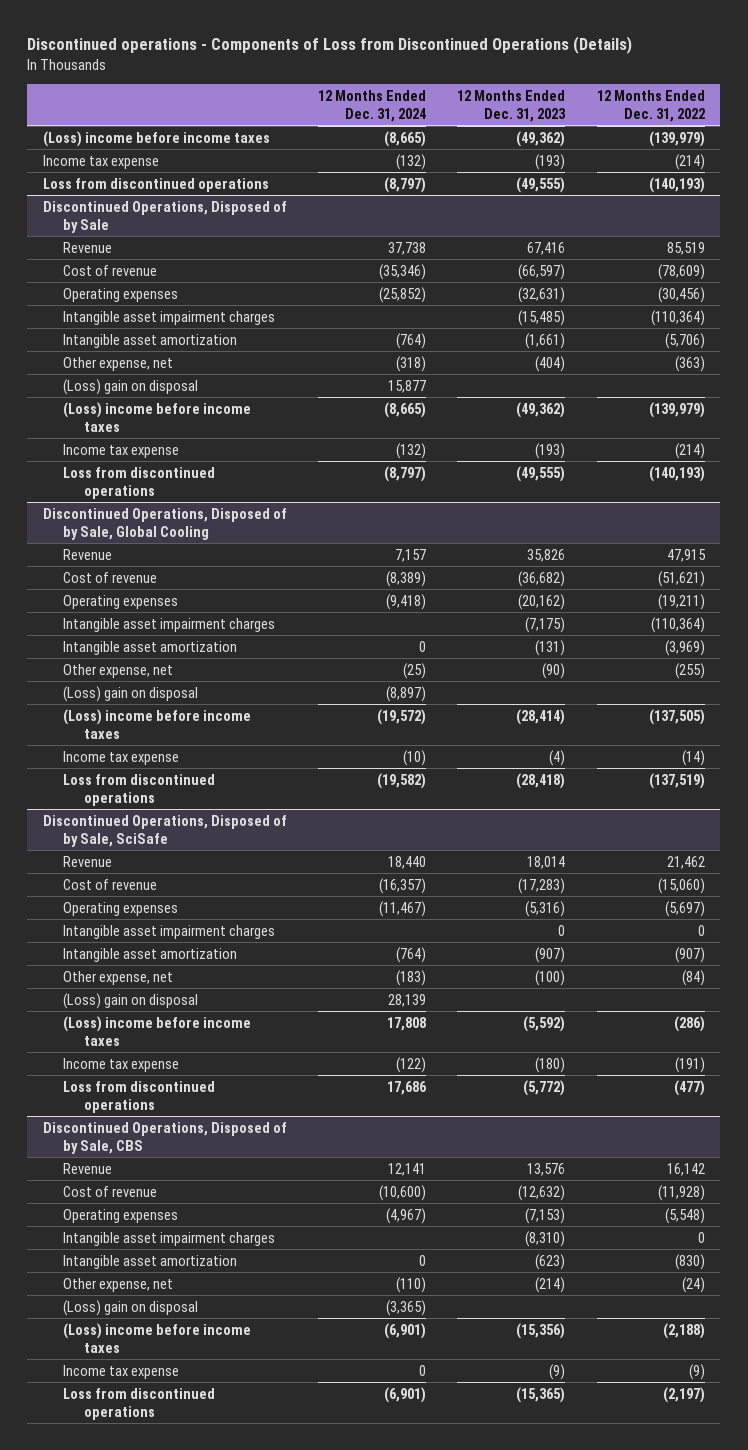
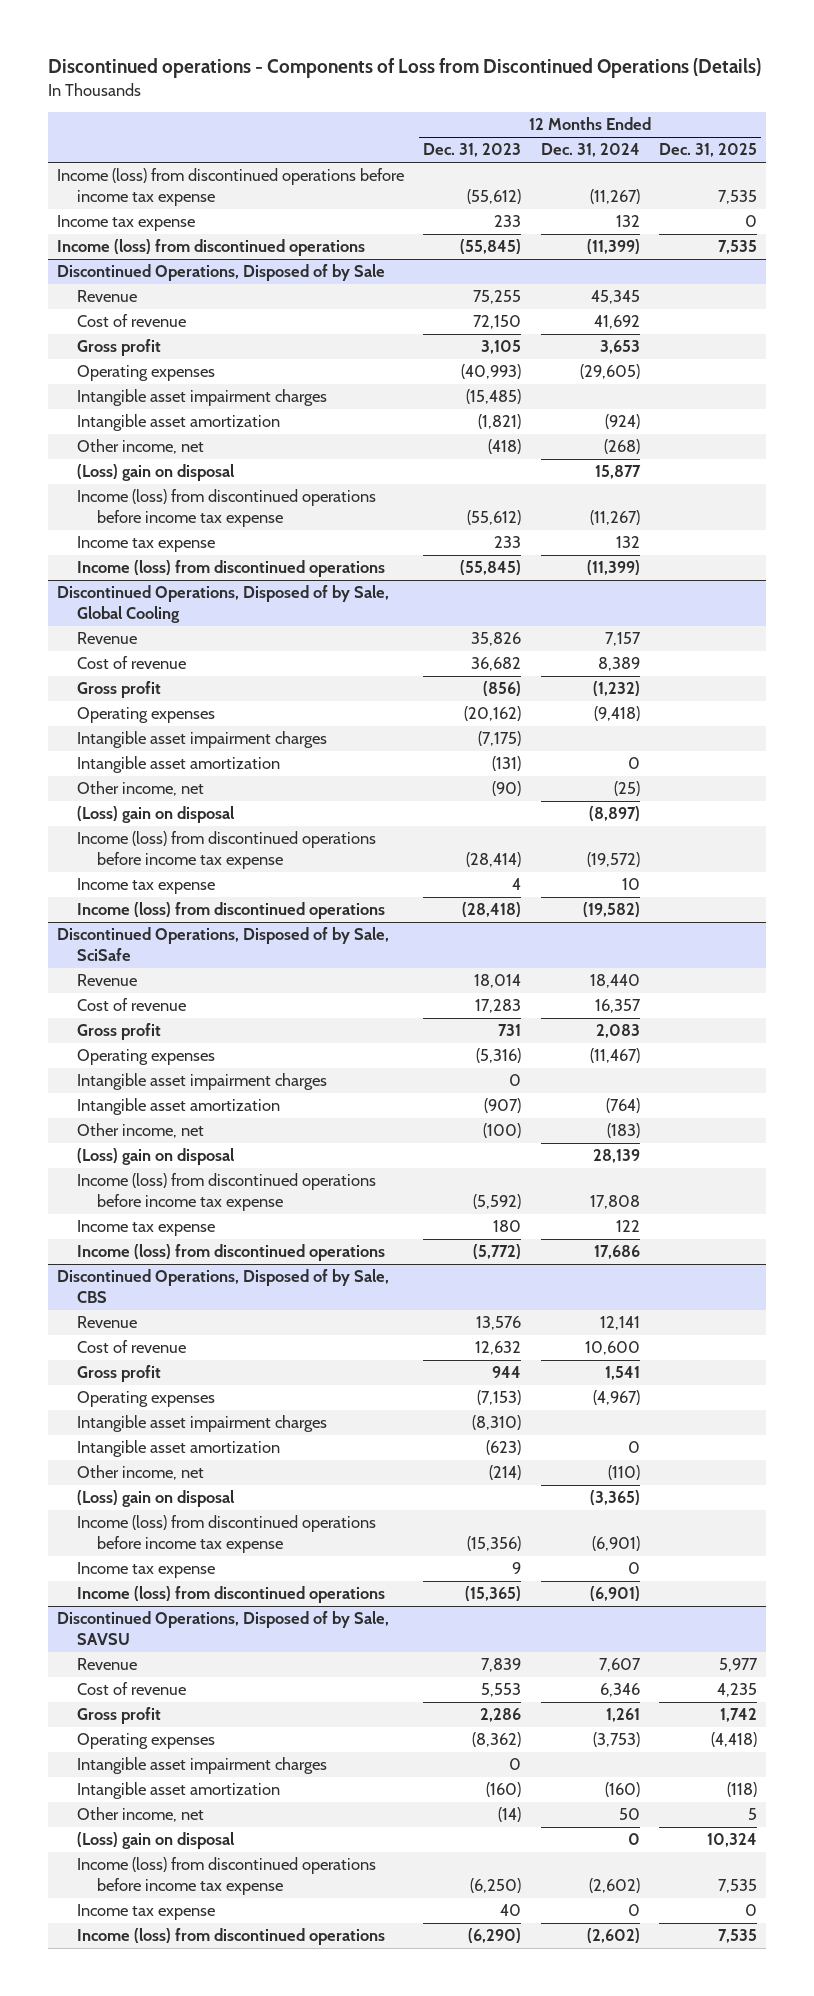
[596,89,705,122] 12 Months Ended Dec. 31, 2022 -> none
none -> [658,143,757,158] Dec. 31, 2025
[43,130,271,147] (Loss) income before income taxes -> [57,168,405,206] Income (loss) from discontinued operations before income tax expense
[384,130,427,147] (8,665) -> [589,188,640,204] (11,267)
[516,130,566,147] (49,362) -> [467,188,522,204] (55,612)
[396,153,427,170] (132) -> [615,215,640,228] 132
[535,153,566,170] (193) -> [494,215,522,228] 233
[43,177,270,192] Loss from discontinued operations -> [57,239,366,257] Income (loss) from discontinued operations
[384,176,427,193] (8,797) -> [586,239,640,255] (11,399)
[516,176,566,193] (49,555) -> [460,239,522,255] (55,845)
[388,241,427,255] 37,738 -> [590,290,640,305] 45,345
[527,241,566,255] 67,416 -> [473,290,522,305] 75,255
[379,263,427,280] (35,346) -> [593,315,640,330] 41,692
[518,263,566,280] (66,597) -> [473,315,522,330] 72,150
none -> [77,339,162,357] Gross profit
[379,286,427,303] (25,852) -> [579,364,640,380] (29,605)
[518,286,566,303] (32,631) -> [461,364,522,380] (40,993)
[396,332,427,349] (764) -> [604,414,640,430] (924)
[525,332,566,349] (1,661) -> [478,414,522,430] (1,821)
[63,356,174,371] Other expense, net -> [77,439,205,455] Other income, net
[396,355,427,372] (318) -> [603,439,640,455] (268)
[535,355,566,372] (404) -> [488,439,522,455] (418)
[63,401,252,432] (Loss) income before income taxes -> [77,489,377,527] Income (loss) from discontinued operations before income tax expense
[384,401,427,418] (8,665) -> [589,509,640,525] (11,267)
[516,401,566,418] (49,362) -> [467,509,522,525] (55,612)
[396,442,427,459] (132) -> [615,536,640,549] 132
[535,442,566,459] (193) -> [494,536,522,549] 233
[63,466,216,499] Loss from discontinued operations -> [77,560,386,578] Income (loss) from discontinued operations
[384,465,427,482] (8,797) -> [586,560,640,576] (11,399)
[516,465,566,482] (49,555) -> [460,560,522,576] (55,845)
[386,570,427,587] (8,389) -> [597,657,640,672] 8,389
[518,570,566,587] (36,682) -> [471,657,522,672] 36,682
none -> [77,681,162,699] Gross profit
[63,663,174,678] Other expense, net -> [77,781,205,797] Other income, net
[63,708,252,739] (Loss) income before income taxes -> [77,831,377,869] Income (loss) from discontinued operations before income tax expense
[403,749,427,766] (10) -> [621,878,640,891] 10
[549,749,566,766] (4) -> [512,878,522,891] 4
[63,773,216,806] Loss from discontinued operations -> [77,902,386,920] Income (loss) from discontinued operations
[379,877,427,894] (16,357) -> [594,999,641,1014] 16,357
[518,877,566,894] (17,283) -> [475,999,522,1014] 17,283
none -> [77,1023,162,1041] Gross profit
[63,970,174,985] Other expense, net -> [77,1123,205,1139] Other income, net
[63,1015,252,1046] (Loss) income before income taxes -> [77,1173,377,1211] Income (loss) from discontinued operations before income tax expense
[396,1056,427,1073] (122) -> [615,1220,640,1233] 122
[535,1056,566,1073] (180) -> [493,1220,522,1233] 180
[63,1080,216,1113] Loss from discontinued operations -> [77,1244,386,1262] Income (loss) from discontinued operations
[379,1184,427,1201] (10,600) -> [584,1341,640,1356] 10,600
[518,1184,566,1201] (12,632) -> [475,1341,522,1356] 12,632
none -> [77,1365,162,1383] Gross profit
[63,1277,174,1292] Other expense, net -> [77,1465,205,1481] Other income, net
[63,1322,252,1353] (Loss) income before income taxes -> [77,1515,377,1553] Income (loss) from discontinued operations before income tax expense
[549,1363,566,1380] (9) -> [512,1562,522,1575] 9
[63,1387,216,1420] Loss from discontinued operations -> [77,1586,386,1604] Income (loss) from discontinued operations
none -> [57,1611,390,1645] Discontinued Operations, Disposed of by Sale, SAVSU
none -> [77,1658,138,1671] Revenue
none -> [77,1682,187,1696] Cost of revenue
none -> [77,1707,162,1725] Gross profit
none -> [77,1733,216,1750] Operating expenses
none -> [77,1757,328,1775] Intangible asset impairment charges
none -> [77,1782,281,1800] Intangible asset amortization
none -> [77,1807,205,1823] Other income, net
none -> [77,1832,235,1850] (Loss) gain on disposal
none -> [77,1857,377,1895] Income (loss) from discontinued operations before income tax expense
none -> [77,1904,216,1921] Income tax expense
none -> [77,1928,386,1946] Income (loss) from discontinued operations

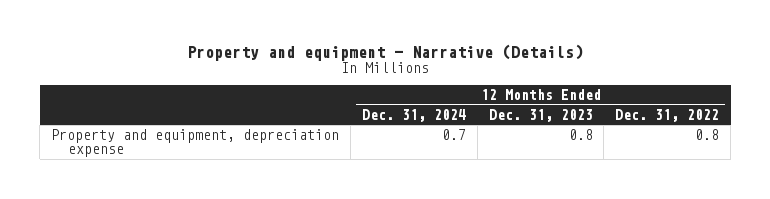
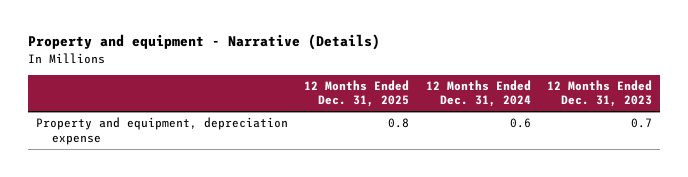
[615,108,720,122] Dec. 31, 2022 -> none
none -> [304,80,410,108] 12 Months Ended Dec. 31, 2025
[441,129,466,141] 0.7 -> [509,118,531,129] 0.6
[568,129,593,141] 0.8 -> [631,118,653,129] 0.7

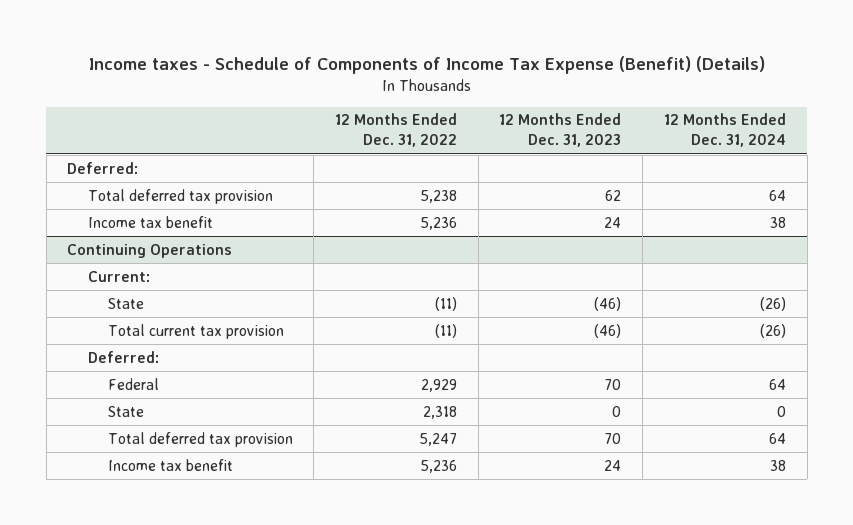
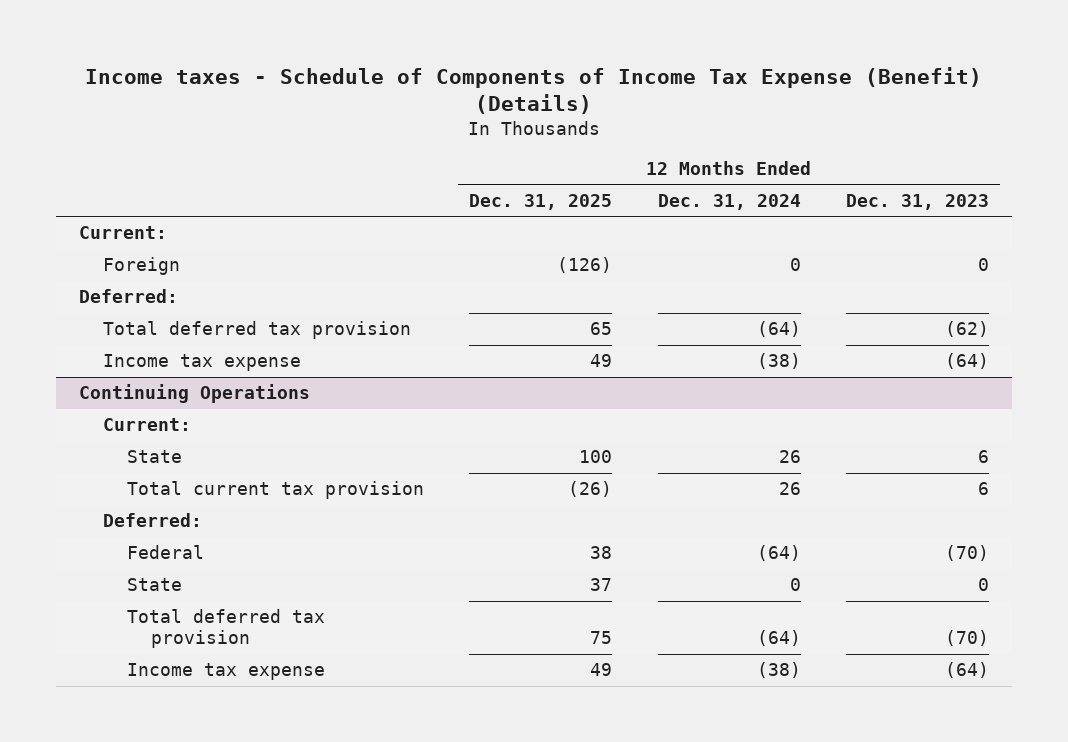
[335,113,458,148] 12 Months Ended Dec. 31, 2022 -> none
none -> [469,194,613,211] Dec. 31, 2025
none -> [78,226,167,240] Current:
none -> [102,257,180,276] Foreign
[605,189,622,201] 62 -> [945,321,990,338] (62)
[768,189,786,201] 64 -> [756,321,801,338] (64)
[87,215,213,228] Income tax benefit -> [102,354,301,372] Income tax expense
[604,216,622,228] 24 -> [945,353,990,370] (64)
[769,216,786,228] 38 -> [756,353,801,370] (38)
[594,296,622,311] (46) -> [978,450,990,464] 6
[759,296,786,311] (26) -> [778,450,801,464] 26
[594,323,622,338] (46) -> [978,482,990,496] 6
[759,323,786,338] (26) -> [778,482,801,496] 26
[604,378,622,390] 70 -> [945,545,990,562] (70)
[768,378,786,390] 64 -> [756,545,801,562] (64)
[604,432,622,444] 70 -> [945,630,990,647] (70)
[768,432,786,444] 64 -> [756,630,801,647] (64)
[107,458,233,471] Income tax benefit -> [126,663,325,681] Income tax expense
[604,459,622,471] 24 -> [945,662,990,679] (64)
[769,459,786,471] 38 -> [756,662,801,679] (38)

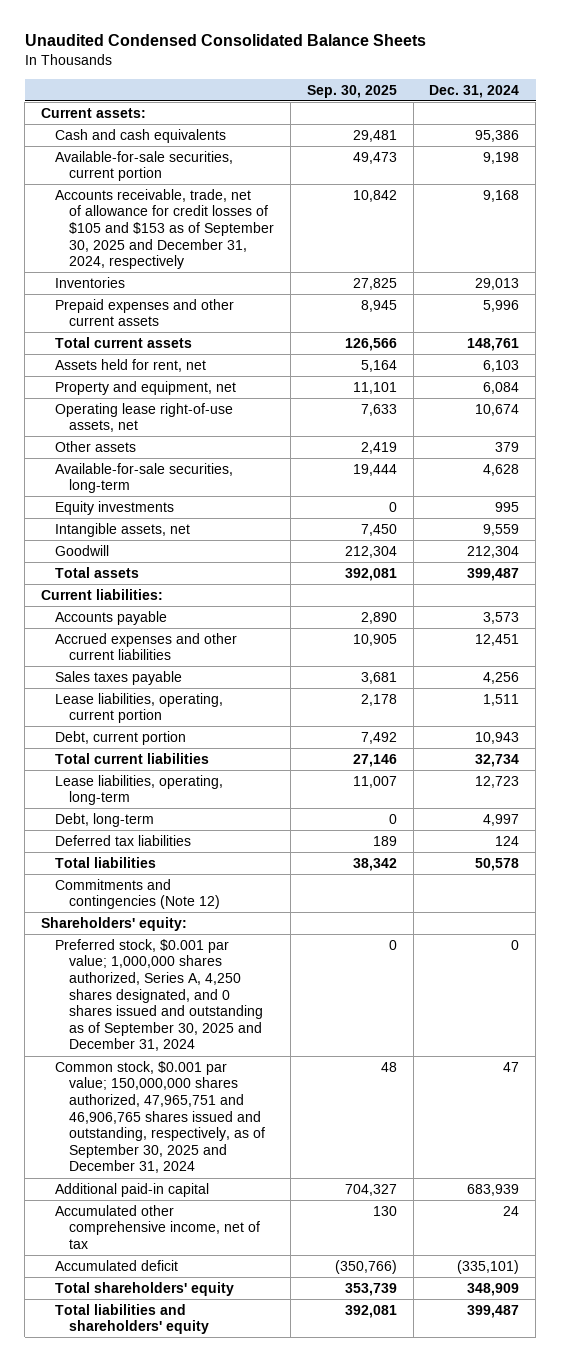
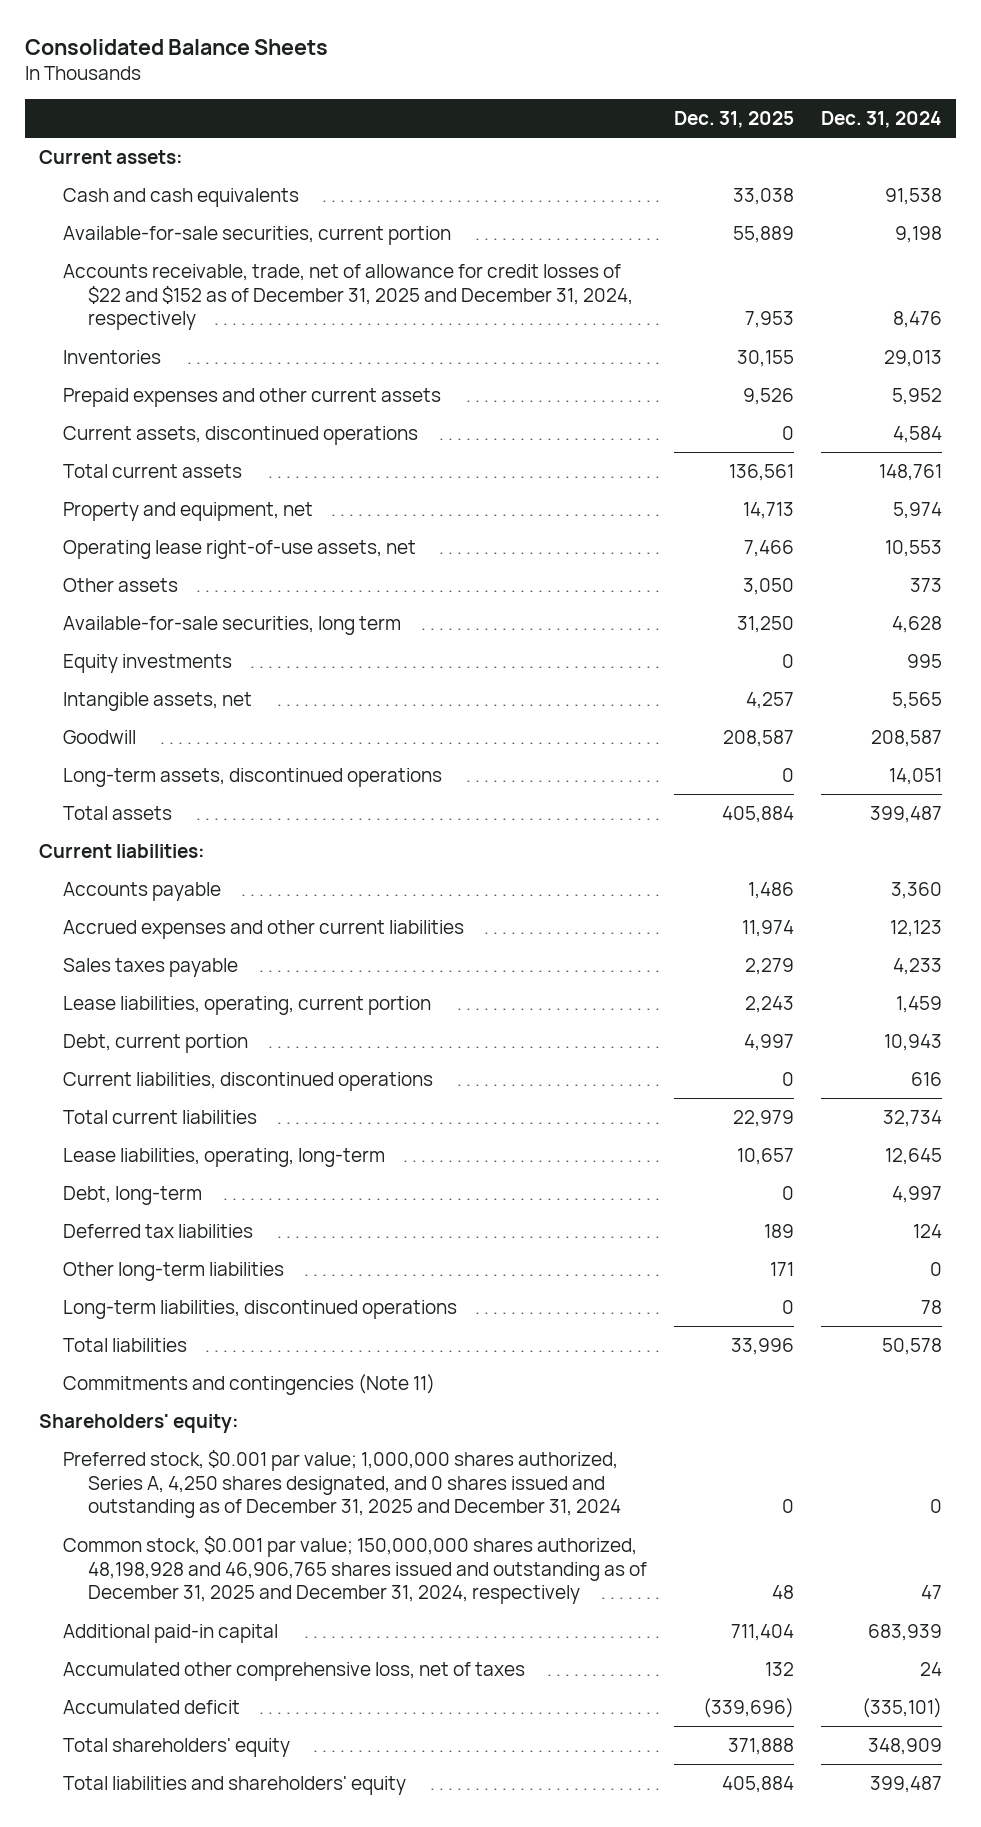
[24,34,426,47] Unaudited Condensed Consolidated Balance Sheets -> [25,38,329,55] Consolidated Balance Sheets
[306,84,397,98] Sep. 30, 2025 -> none
none -> [674,111,795,129] Dec. 31, 2025
[475,129,520,142] 95,386 -> [885,187,943,205] 91,538
[54,188,274,270] Accounts receivable, trade, net of allowance for credit losses of $105 and $153 as of September 30, 2025 and December 31, 2024, respectively -> [63,263,633,331] Accounts receivable, trade, net of allowance for credit losses of $22 and $152 as of December 31, 2025 and December 31, 2024, respectively
[483,189,520,202] 9,168 -> [893,311,943,329] 8,476
[483,299,520,312] 5,996 -> [892,387,943,405] 5,952
none -> [63,425,419,445] Current assets, discontinued operations
[54,358,206,372] Assets held for rent, net -> none
[483,381,520,394] 6,084 -> [893,501,943,519] 5,974
[475,403,520,416] 10,674 -> [885,539,943,557] 10,553
[495,441,520,452] 379 -> [910,577,943,592] 373
[54,462,233,494] Available-for-sale securities, long-term -> [63,615,402,635] Available-for-sale securities, long term
[483,523,520,536] 9,559 -> [892,691,943,709] 5,565
[467,545,520,558] 212,304 -> [871,729,943,747] 208,587
none -> [63,767,443,787] Long-term assets, discontinued operations
[483,611,520,624] 3,573 -> [891,881,943,899] 3,360
[475,633,520,646] 12,451 -> [890,919,943,937] 12,123
[483,671,520,684] 4,256 -> [893,957,943,975] 4,233
[483,693,520,706] 1,511 -> [896,995,943,1013] 1,459
none -> [63,1071,434,1091] Current liabilities, discontinued operations
[475,775,520,788] 12,723 -> [885,1147,943,1165] 12,645
none -> [63,1261,285,1281] Other long-term liabilities
none -> [63,1299,458,1319] Long-term liabilities, discontinued operations
[54,878,220,910] Commitments and contingencies (Note 12) -> [63,1373,436,1395] Commitments and contingencies (Note 11)
[54,938,263,1052] Preferred stock, $0.001 par value; 1,000,000 shares authorized, Series A, 4,250 shares designated, and 0 shares issued and outstanding as of September 30, 2025 and December 31, 2024 -> [63,1449,621,1519] Preferred stock, $0.001 par value; 1,000,000 shares authorized, Series A, 4,250 shares designated, and 0 shares issued and outstanding as of December 31, 2025 and December 31, 2024
[54,1060,265,1174] Common stock, $0.001 par value; 150,000,000 shares authorized, 47,965,751 and 46,906,765 shares issued and outstanding, respectively, as of September 30, 2025 and December 31, 2024 -> [63,1535,647,1605] Common stock, $0.001 par value; 150,000,000 shares authorized, 48,198,928 and 46,906,765 shares issued and outstanding as of December 31, 2025 and December 31, 2024, respectively
[54,1204,260,1249] Accumulated other comprehensive income, net of tax -> [63,1661,526,1681] Accumulated other comprehensive loss, net of taxes

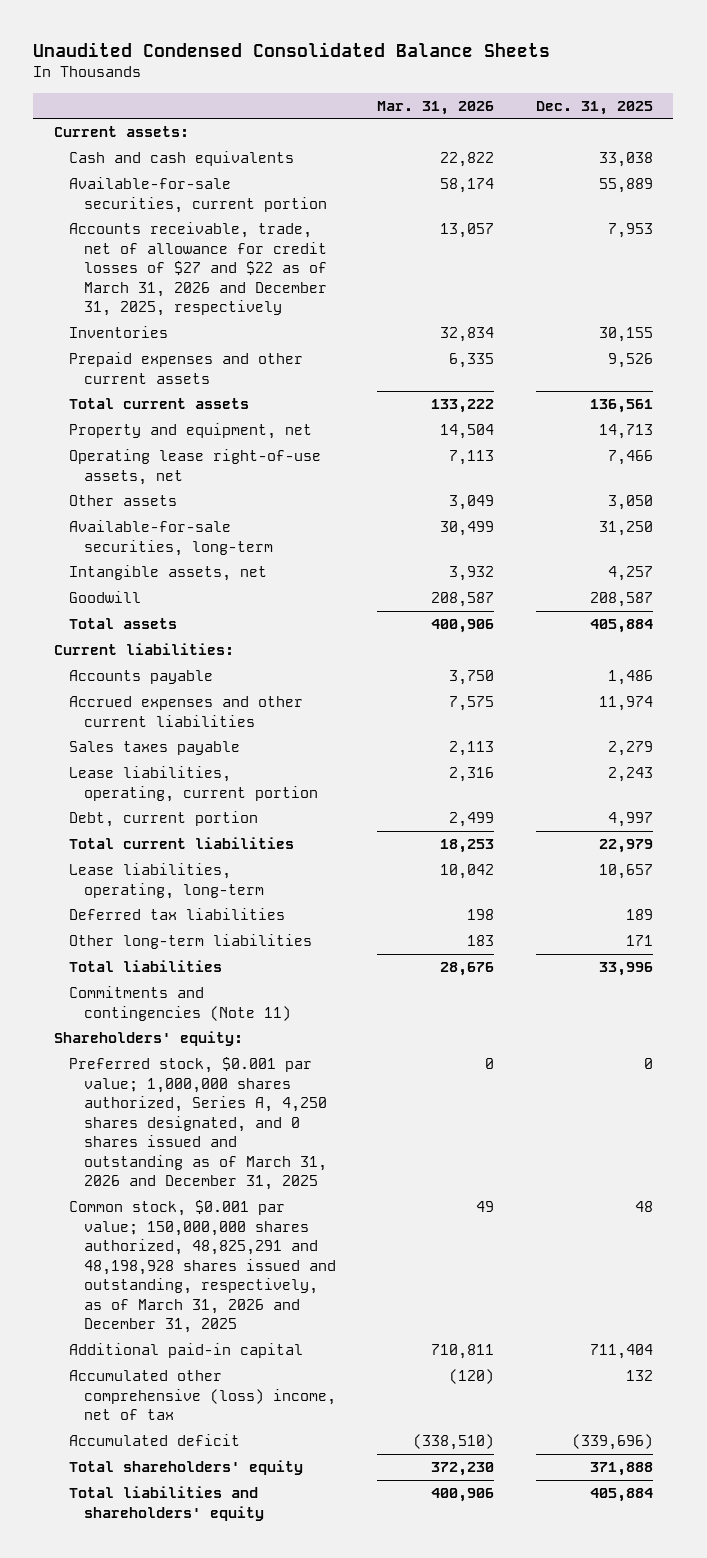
[25,38,329,55] Consolidated Balance Sheets -> [33,41,551,57] Unaudited Condensed Consolidated Balance Sheets
[821,111,943,129] Dec. 31, 2024 -> none
none -> [377,100,495,115] Mar. 31, 2026
[63,263,633,331] Accounts receivable, trade, net of allowance for credit losses of $22 and $152 as of December 31, 2025 and December 31, 2024, respectively -> [68,222,328,317] Accounts receivable, trade, net of allowance for credit losses of $27 and $22 as of March 31, 2026 and December 31, 2025, respectively
[63,425,419,445] Current assets, discontinued operations -> none
[63,653,233,673] Equity investments -> none
[63,615,402,635] Available-for-sale securities, long term -> [68,520,274,556] Available-for-sale securities, long-term
[63,767,443,787] Long-term assets, discontinued operations -> none
[63,1071,434,1091] Current liabilities, discontinued operations -> none
[63,1185,203,1205] Debt, long-term -> none
[63,1299,458,1319] Long-term liabilities, discontinued operations -> none
[63,1449,621,1519] Preferred stock, $0.001 par value; 1,000,000 shares authorized, Series A, 4,250 shares designated, and 0 shares issued and outstanding as of December 31, 2025 and December 31, 2024 -> [68,1057,328,1191] Preferred stock, $0.001 par value; 1,000,000 shares authorized, Series A, 4,250 shares designated, and 0 shares issued and outstanding as of March 31, 2026 and December 31, 2025
[63,1535,647,1605] Common stock, $0.001 par value; 150,000,000 shares authorized, 48,198,928 and 46,906,765 shares issued and outstanding as of December 31, 2025 and December 31, 2024, respectively -> [68,1200,337,1334] Common stock, $0.001 par value; 150,000,000 shares authorized, 48,825,291 and 48,198,928 shares issued and outstanding, respectively, as of March 31, 2026 and December 31, 2025
[63,1661,526,1681] Accumulated other comprehensive loss, net of taxes -> [68,1370,337,1421] Accumulated other comprehensive (loss) income, net of tax

